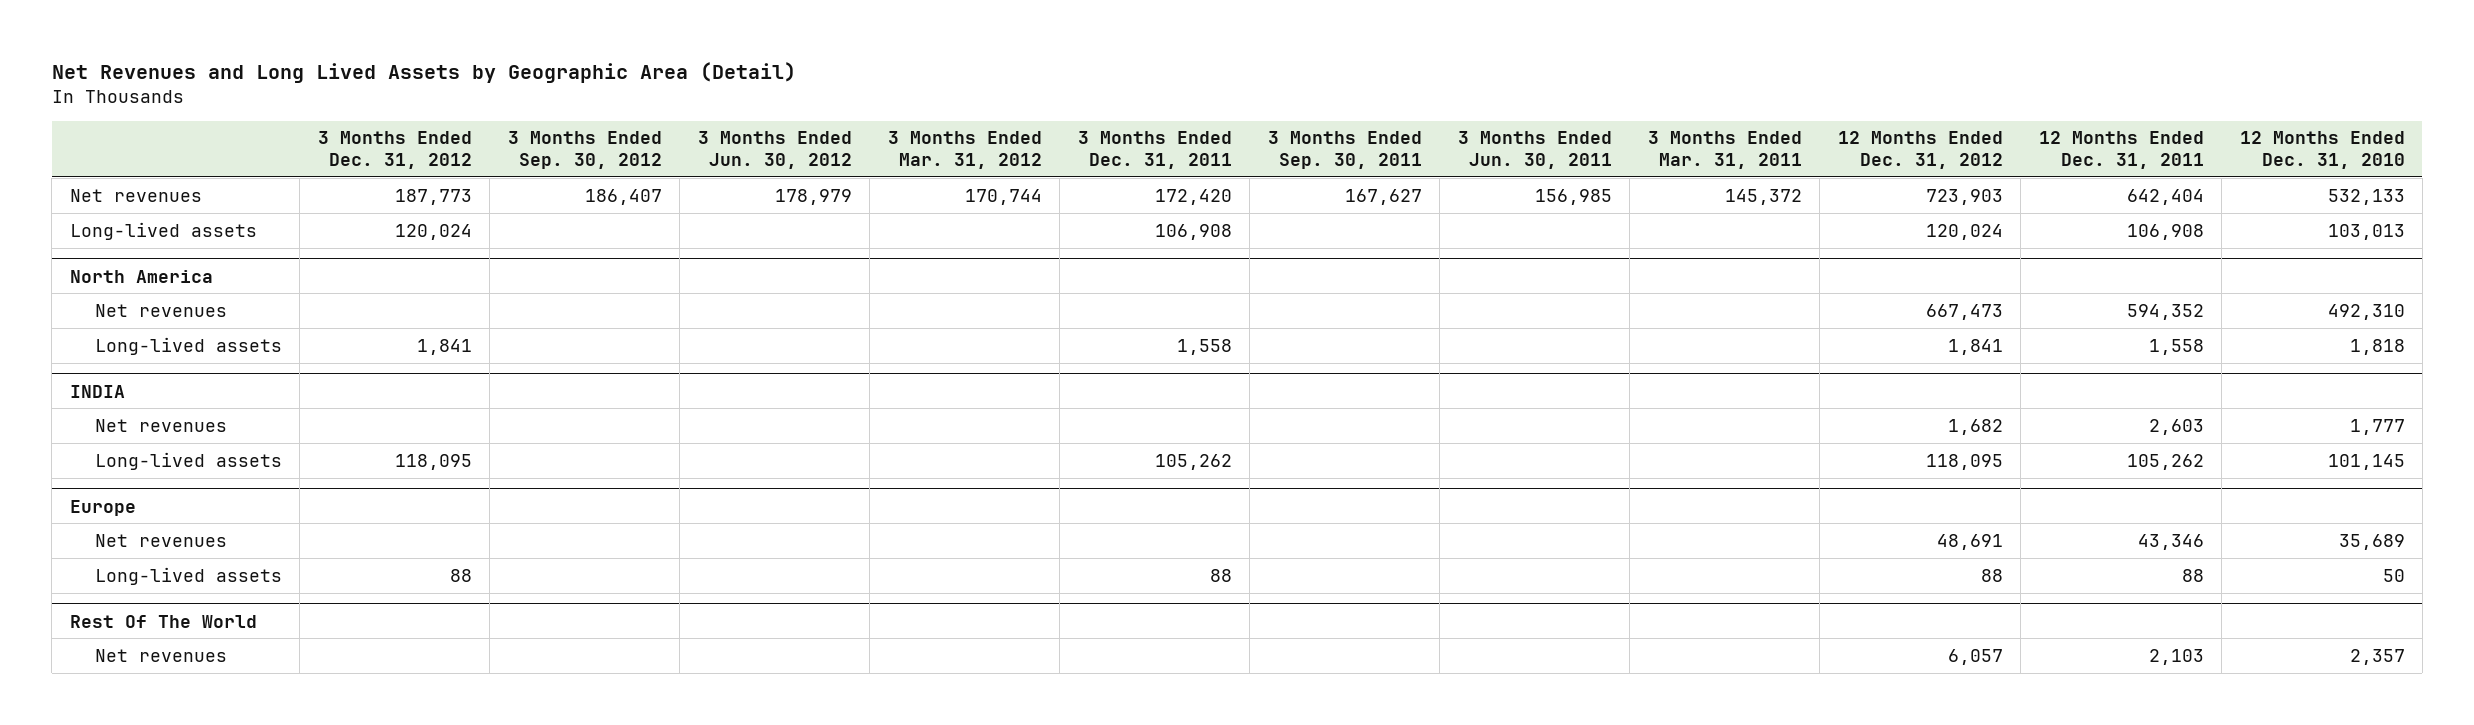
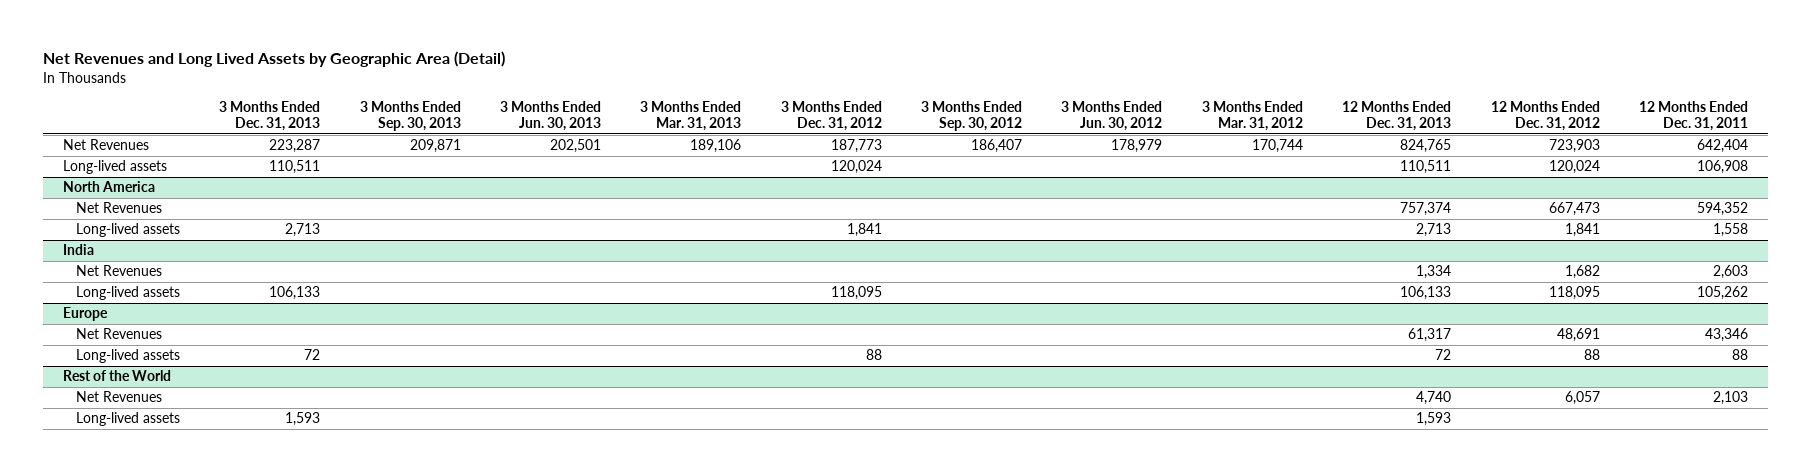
[1077,131,1232,169] 3 Months Ended Dec. 31, 2011 -> none
[1267,131,1422,169] 3 Months Ended Sep. 30, 2011 -> none
[1457,131,1612,169] 3 Months Ended Jun. 30, 2011 -> none
[1647,131,1802,169] 3 Months Ended Mar. 31, 2011 -> none
[2239,131,2405,169] 12 Months Ended Dec. 31, 2010 -> none
none -> [219,100,321,132] 3 Months Ended Dec. 31, 2013
none -> [359,100,461,132] 3 Months Ended Sep. 30, 2013
none -> [499,100,601,132] 3 Months Ended Jun. 30, 2013
none -> [640,100,742,132] 3 Months Ended Mar. 31, 2013
none -> [1342,100,1452,132] 12 Months Ended Dec. 31, 2013
[69,188,202,202] Net revenues -> [62,139,149,151] Net Revenues
[94,303,227,317] Net revenues -> [75,202,162,214] Net Revenues
[69,384,125,398] INDIA -> [62,244,94,256] India
[94,418,227,432] Net revenues -> [75,265,162,277] Net Revenues
[94,533,227,547] Net revenues -> [75,328,162,340] Net Revenues
[69,614,257,628] Rest Of The World -> [62,370,171,382] Rest of the World
[94,648,227,662] Net revenues -> [75,391,162,403] Net Revenues
none -> [75,412,180,427] Long-lived assets

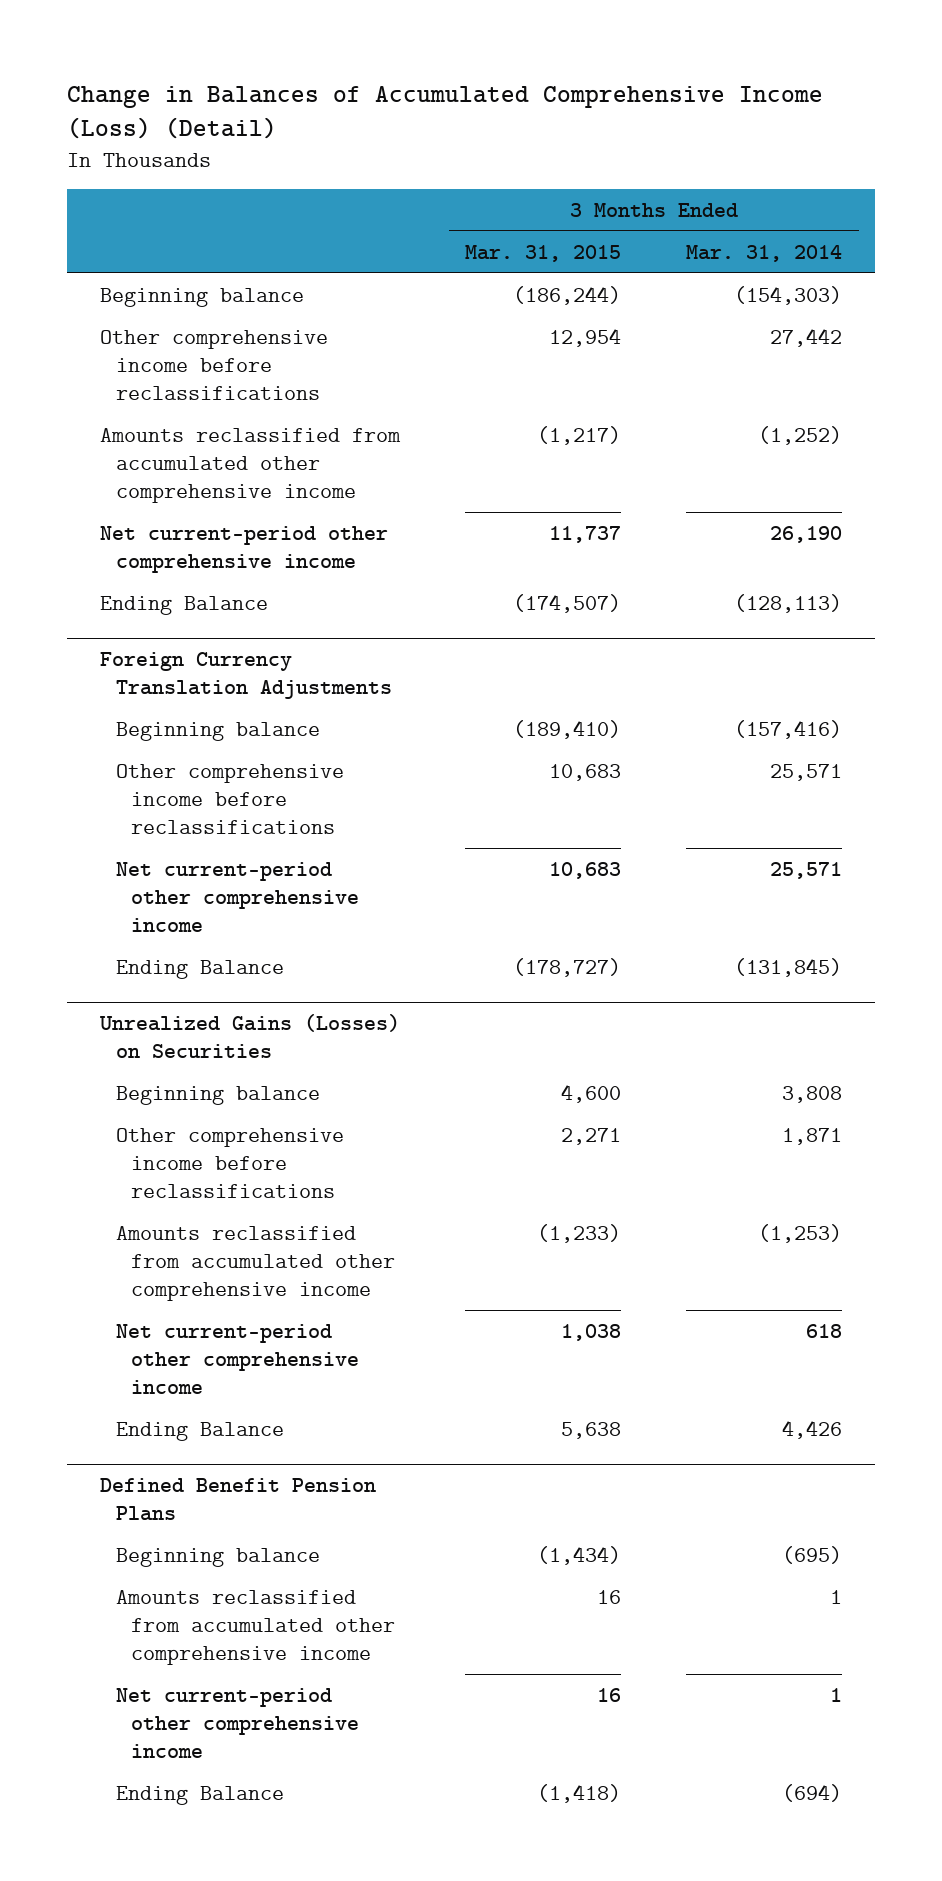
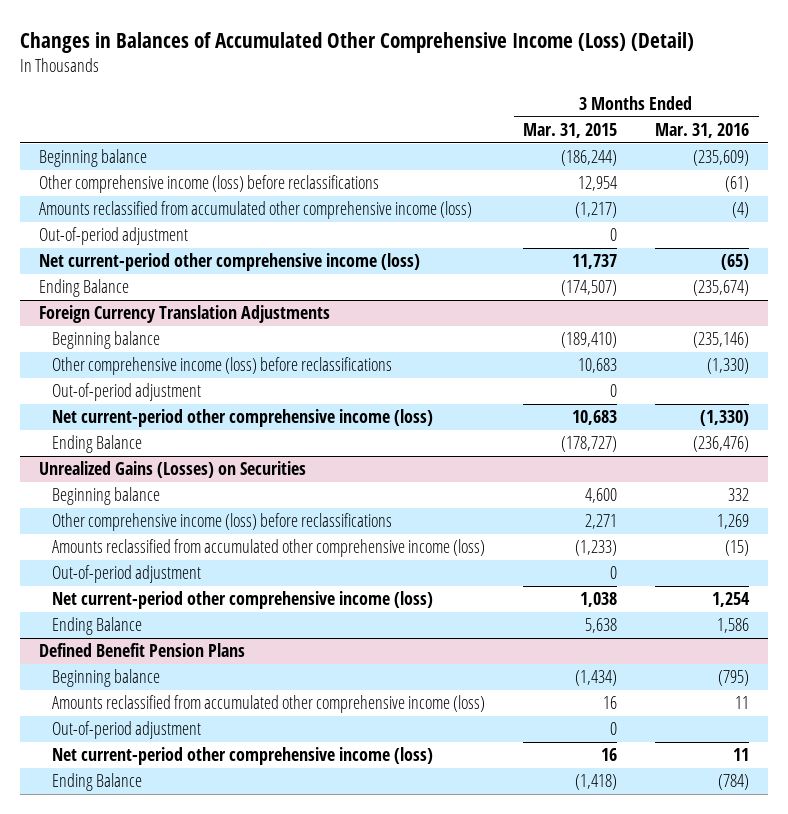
[67,85,824,140] Change in Balances of Accumulated Comprehensive Income (Loss) (Detail) -> [20,32,695,54] Changes in Balances of Accumulated Other Comprehensive Income (Loss) (Detail)
[686,244,843,262] Mar. 31, 2014 -> none
none -> [655,122,750,138] Mar. 31, 2016
[99,329,328,400] Other comprehensive income before reclassifications -> [39,175,380,194] Other comprehensive income (loss) before reclassifications
[99,427,401,503] Amounts reclassified from accumulated other comprehensive income -> [39,201,473,220] Amounts reclassified from accumulated other comprehensive income (loss)
none -> [39,227,189,246] Out-of-period adjustment
[99,525,388,573] Net current-period other comprehensive income -> [39,253,421,272] Net current-period other comprehensive income (loss)
[115,763,344,834] Other comprehensive income before reclassifications -> [52,357,393,376] Other comprehensive income (loss) before reclassifications
none -> [52,383,202,402] Out-of-period adjustment
[115,861,360,932] Net current-period other comprehensive income -> [52,409,434,428] Net current-period other comprehensive income (loss)
[115,1127,344,1198] Other comprehensive income before reclassifications -> [52,513,393,532] Other comprehensive income (loss) before reclassifications
[115,1225,396,1301] Amounts reclassified from accumulated other comprehensive income -> [52,539,486,558] Amounts reclassified from accumulated other comprehensive income (loss)
none -> [52,565,202,584] Out-of-period adjustment
[115,1323,360,1394] Net current-period other comprehensive income -> [52,591,434,610] Net current-period other comprehensive income (loss)
[115,1589,396,1665] Amounts reclassified from accumulated other comprehensive income -> [52,695,486,714] Amounts reclassified from accumulated other comprehensive income (loss)
none -> [52,721,202,740] Out-of-period adjustment
[115,1687,360,1758] Net current-period other comprehensive income -> [52,747,434,766] Net current-period other comprehensive income (loss)

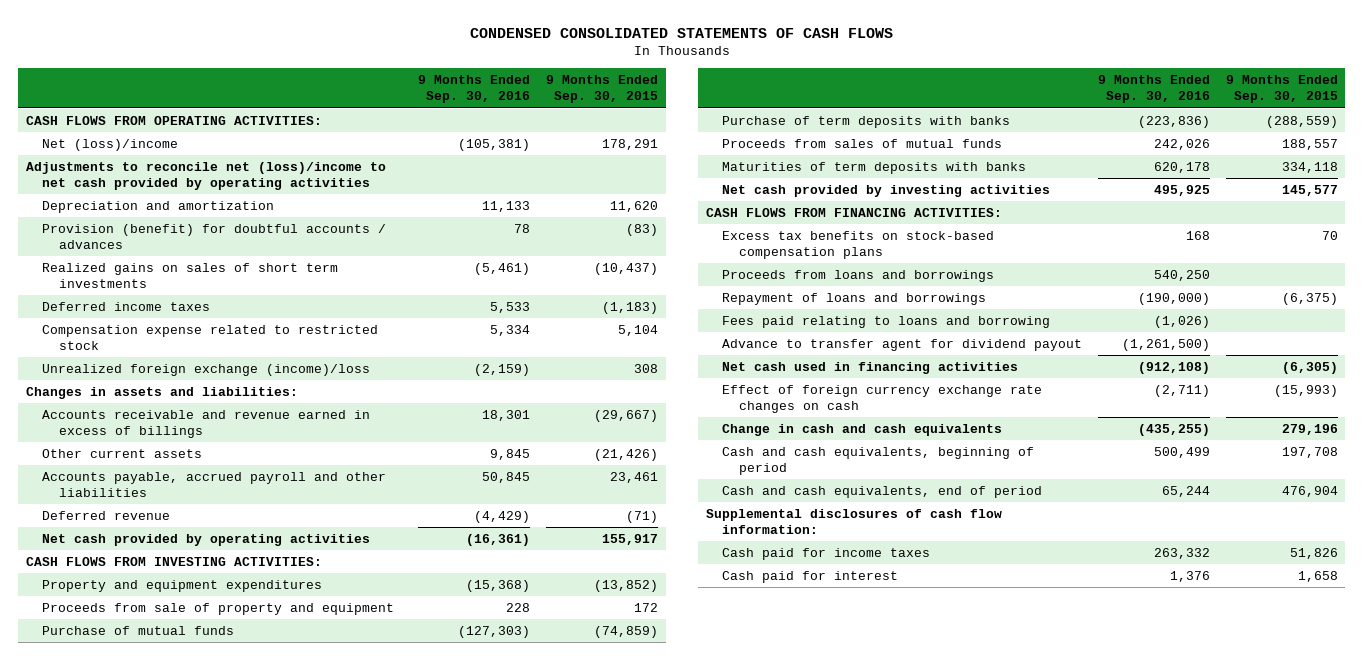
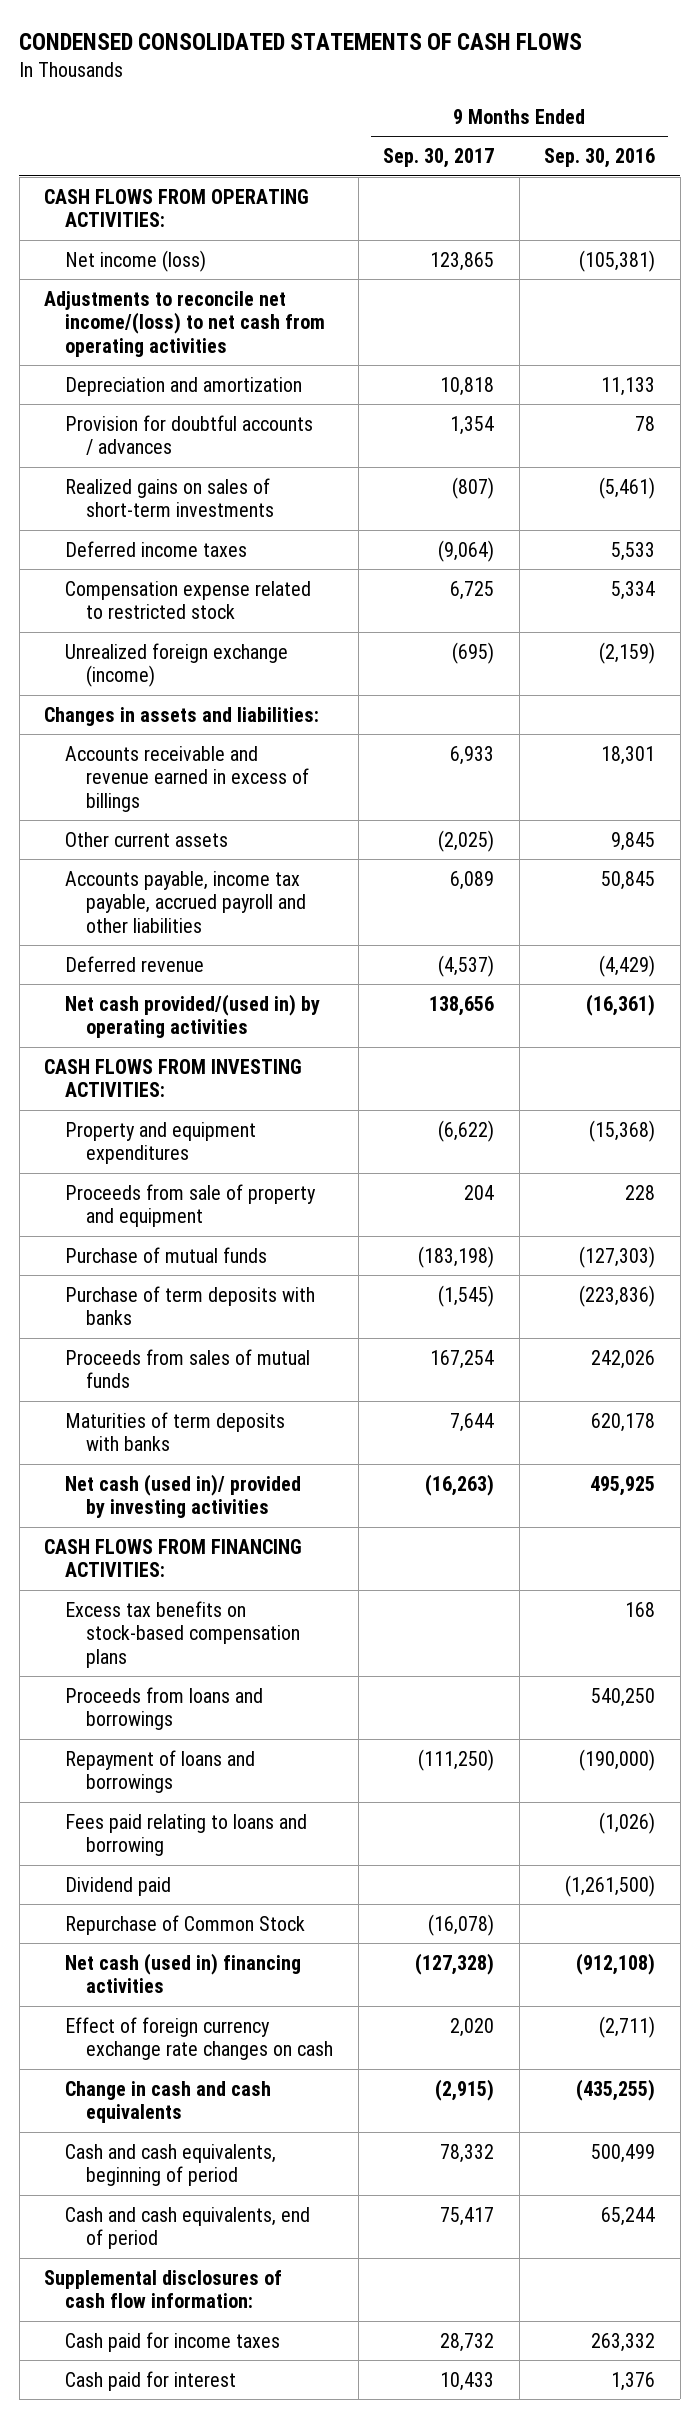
[545,74,658,104] 9 Months Ended Sep. 30, 2015 -> none
none -> [383,148,495,169] Sep. 30, 2017
[42,138,179,151] Net (loss)/income -> [65,249,207,272] Net income (loss)
[25,161,386,191] Adjustments to reconcile net (loss)/income to net cash provided by operating activities -> [44,290,326,357] Adjustments to reconcile net income/(loss) to net cash from operating activities
[42,223,387,250] Provision (benefit) for doubtful accounts / advances -> [65,414,314,456] Provision for doubtful accounts / advances
[42,262,339,289] Realized gains on sales of short term investments -> [65,477,275,518] Realized gains on sales of short-term investments
[42,363,371,376] Unrealized foreign exchange (income)/loss -> [65,642,289,688] Unrealized foreign exchange (income)
[42,471,387,498] Accounts payable, accrued payroll and other liabilities -> [65,870,307,933] Accounts payable, income tax payable, accrued payroll and other liabilities
[42,533,371,546] Net cash provided by operating activities -> [65,993,321,1039] Net cash provided/(used in) by operating activities
[722,184,1051,197] Net cash provided by investing activities -> [65,1473,302,1519] Net cash (used in)/ provided by investing activities
[722,338,1083,351] Advance to transfer agent for dividend payout -> [65,1876,172,1896] Dividend paid
none -> [65,1914,306,1935] Repurchase of Common Stock
[722,361,1019,374] Net cash used in financing activities -> [65,1952,302,1994] Net cash (used in) financing activities

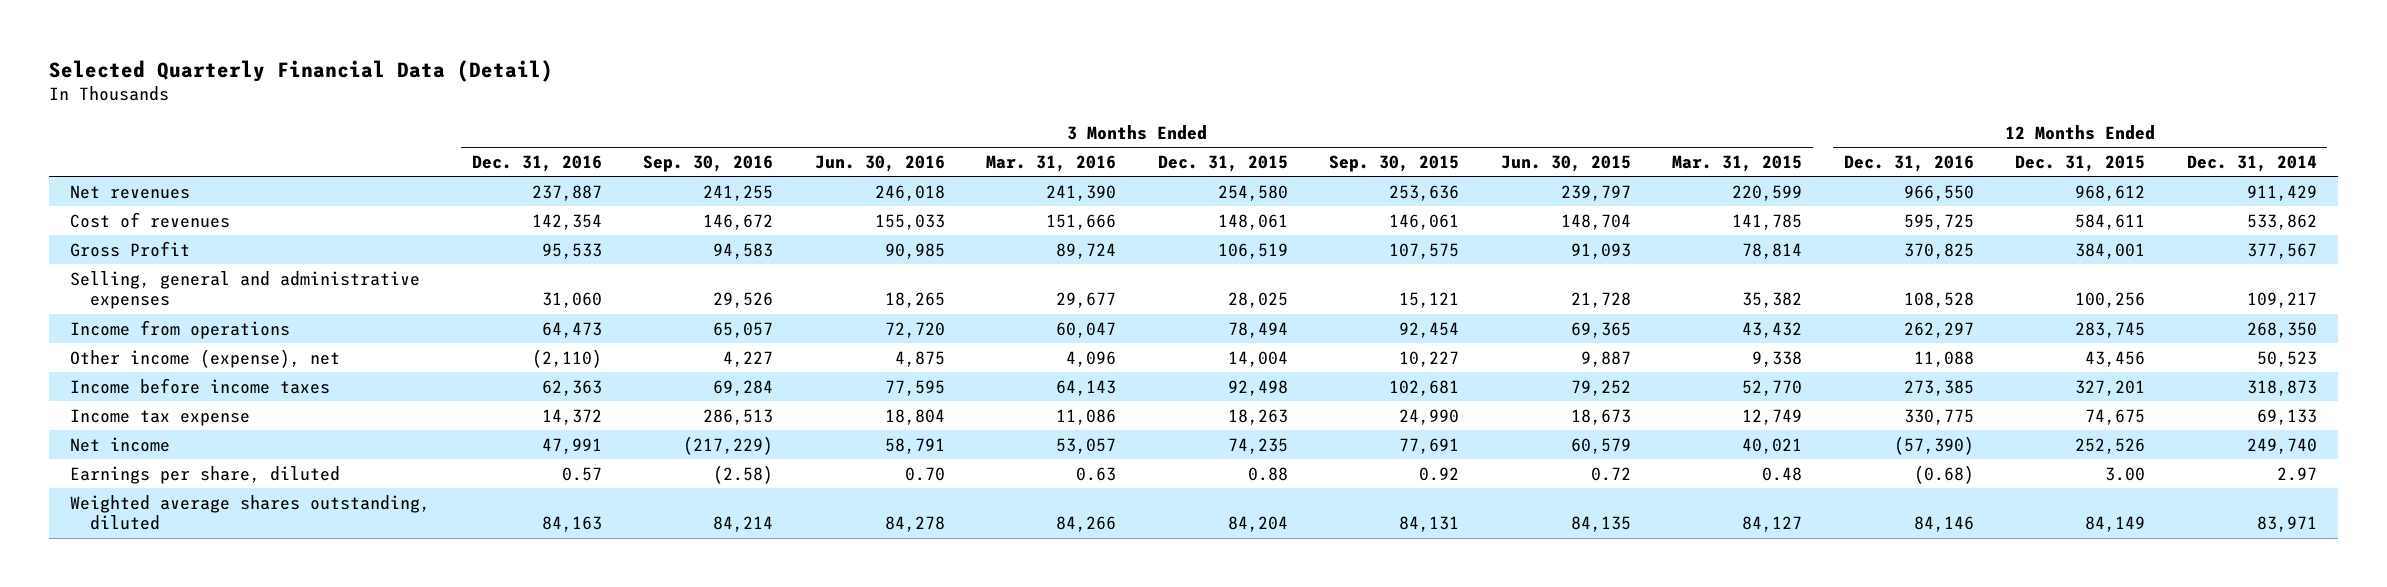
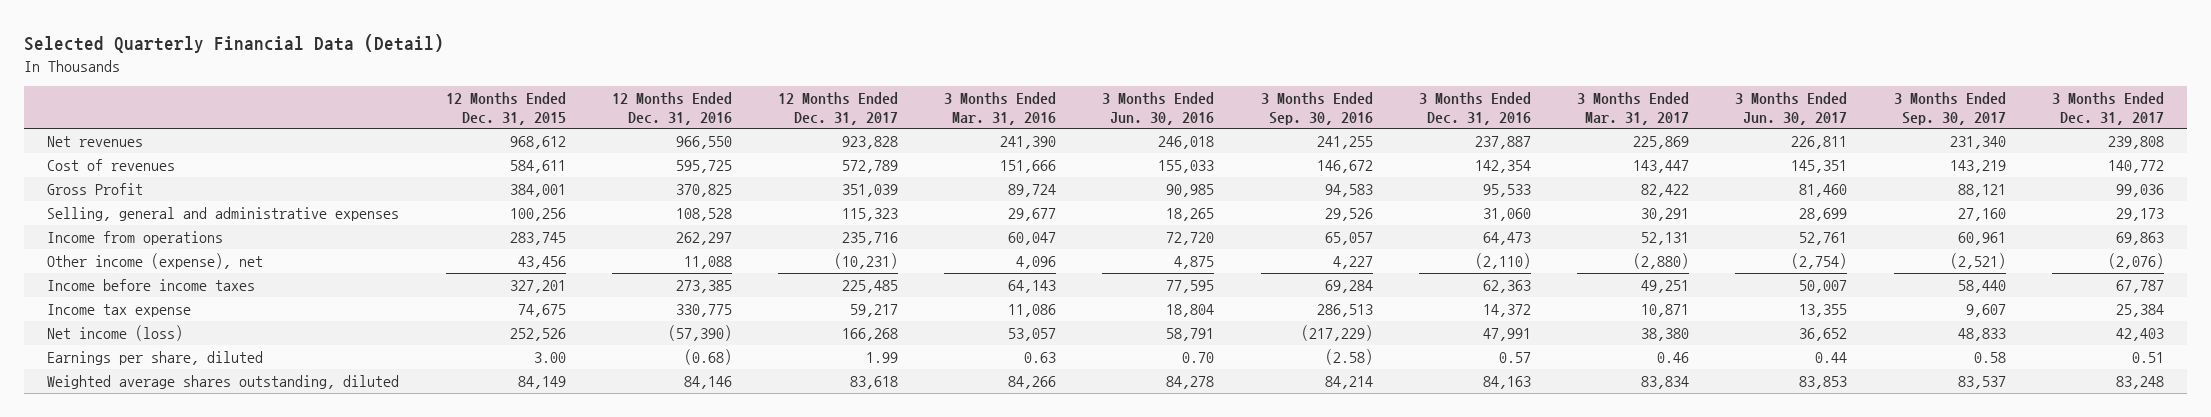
[1157,154,1288,172] Dec. 31, 2015 -> none
[1329,154,1460,172] Sep. 30, 2015 -> none
[1500,154,1631,172] Jun. 30, 2015 -> none
[1672,154,1803,172] Mar. 31, 2015 -> none
[2186,154,2317,172] Dec. 31, 2014 -> none
none -> [778,92,899,125] 12 Months Ended Dec. 31, 2017
none -> [1577,92,1690,125] 3 Months Ended Mar. 31, 2017
none -> [1735,92,1848,125] 3 Months Ended Jun. 30, 2017
none -> [1893,92,2006,125] 3 Months Ended Sep. 30, 2017
none -> [2051,92,2164,125] 3 Months Ended Dec. 31, 2017
[70,436,171,452] Net income -> [47,324,184,341] Net income (loss)

